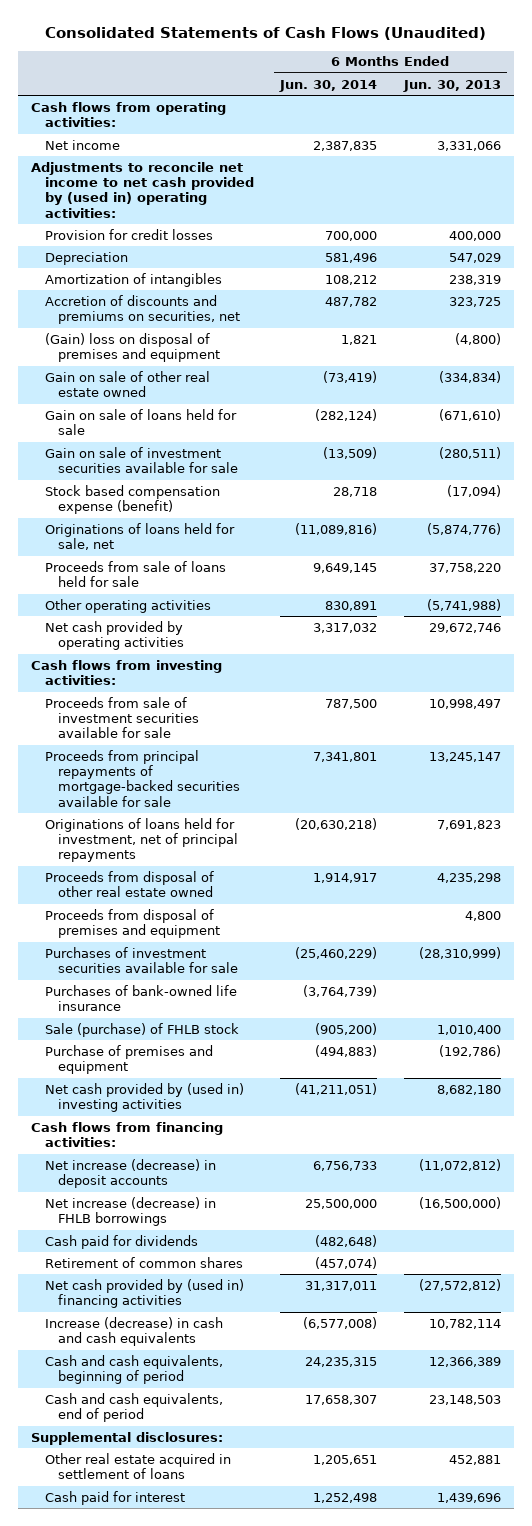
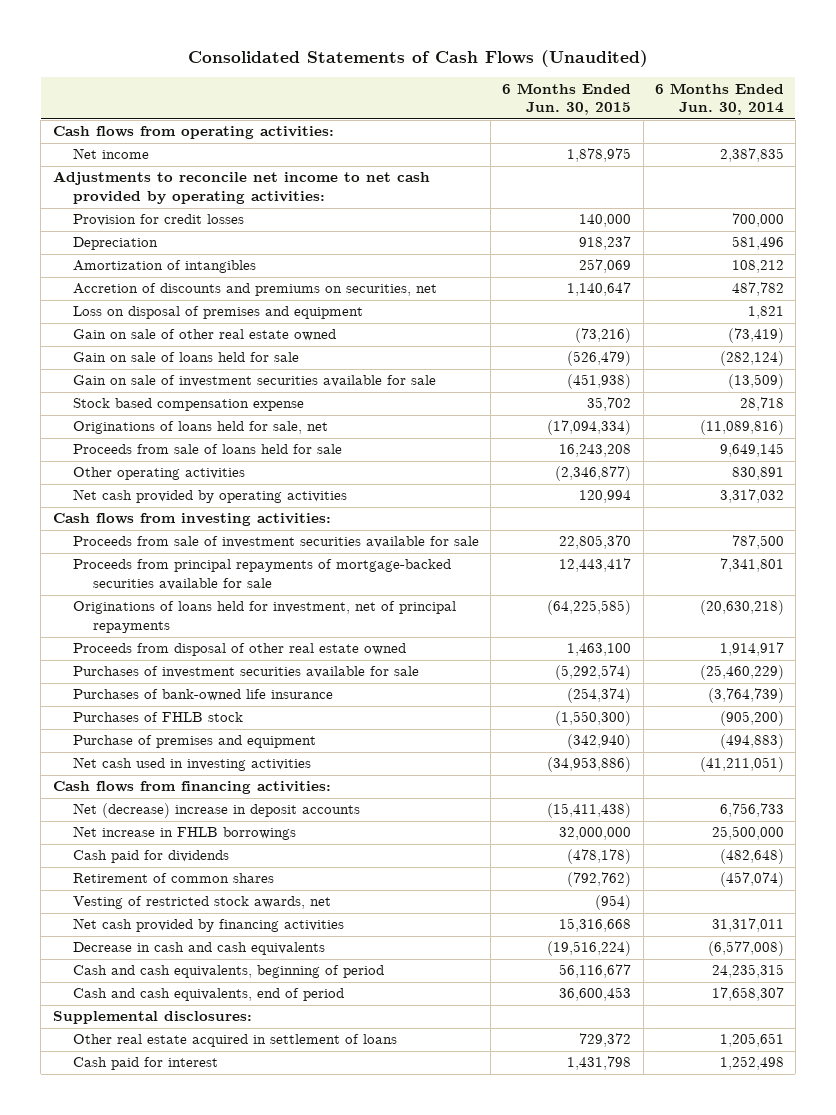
[402,79,501,92] Jun. 30, 2013 -> none
none -> [502,82,632,116] 6 Months Ended Jun. 30, 2015
[31,161,254,218] Adjustments to reconcile net income to net cash provided by (used in) operating activities: -> [52,171,430,204] Adjustments to reconcile net income to net cash provided by operating activities:
[44,332,221,363] (Gain) loss on disposal of premises and equipment -> [73,306,364,320] Loss on disposal of premises and equipment
[44,484,220,515] Stock based compensation expense (benefit) -> [73,398,305,412] Stock based compensation expense
[44,908,221,939] Proceeds from disposal of premises and equipment -> none
[44,1022,239,1037] Sale (purchase) of FHLB stock -> [73,712,244,723] Purchases of FHLB stock
[44,1082,244,1113] Net cash provided by (used in) investing activities -> [73,757,312,772] Net cash used in investing activities
[44,1158,216,1189] Net increase (decrease) in deposit accounts -> [73,803,361,819] Net (decrease) increase in deposit accounts
[44,1196,216,1227] Net increase (decrease) in FHLB borrowings -> [73,826,297,841] Net increase in FHLB borrowings
none -> [73,896,332,910] Vesting of restricted stock awards, net
[44,1278,244,1309] Net cash provided by (used in) financing activities -> [73,918,345,933] Net cash provided by financing activities
[44,1316,223,1347] Increase (decrease) in cash and cash equivalents -> [73,942,326,956] Decrease in cash and cash equivalents

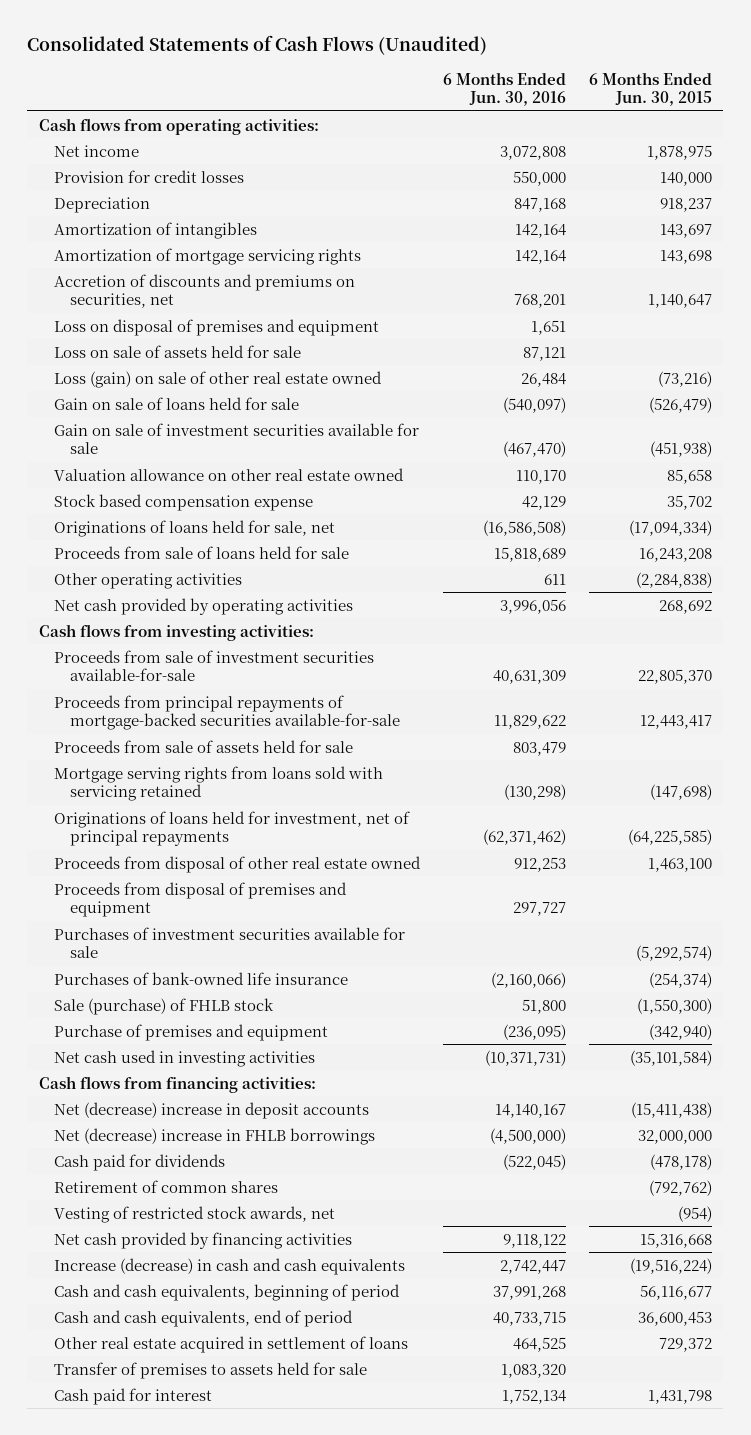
[654,82,784,116] 6 Months Ended Jun. 30, 2014 -> none
none -> [443,71,567,107] 6 Months Ended Jun. 30, 2016
[52,171,430,204] Adjustments to reconcile net income to net cash provided by operating activities: -> none
[579,259,632,274] 257,069 -> [660,223,713,238] 143,697
none -> [54,247,362,265] Amortization of mortgage servicing rights
none -> [54,344,302,358] Loss on sale of assets held for sale
[73,329,337,342] Gain on sale of other real estate owned -> [54,370,383,388] Loss (gain) on sale of other real estate owned
none -> [54,467,405,481] Valuation allowance on other real estate owned
[555,466,632,482] (2,346,877) -> [636,571,713,588] (2,284,838)
[579,490,632,504] 120,994 -> [659,599,713,614] 268,692
[73,536,480,549] Proceeds from sale of investment securities available for sale -> [54,649,375,682] Proceeds from sale of investment securities available-for-sale
[73,559,452,590] Proceeds from principal repayments of mortgage-backed securities available for sale -> [54,694,400,731] Proceeds from principal repayments of mortgage-backed securities available-for-sale
none -> [54,739,354,753] Proceeds from sale of assets held for sale
none -> [54,765,384,802] Mortgage serving rights from loans sold with servicing retained
none -> [54,881,348,918] Proceeds from disposal of premises and equipment
[73,712,244,723] Purchases of FHLB stock -> [54,997,275,1015] Sale (purchase) of FHLB stock
[547,757,632,773] (34,953,886) -> [630,1049,713,1066] (35,101,584)
[73,826,297,841] Net increase in FHLB borrowings -> [54,1127,376,1145] Net (decrease) increase in FHLB borrowings
[73,942,326,956] Decrease in cash and cash equivalents -> [54,1257,406,1275] Increase (decrease) in cash and cash equivalents
[52,1011,252,1025] Supplemental disclosures: -> none
none -> [54,1361,368,1379] Transfer of premises to assets held for sale

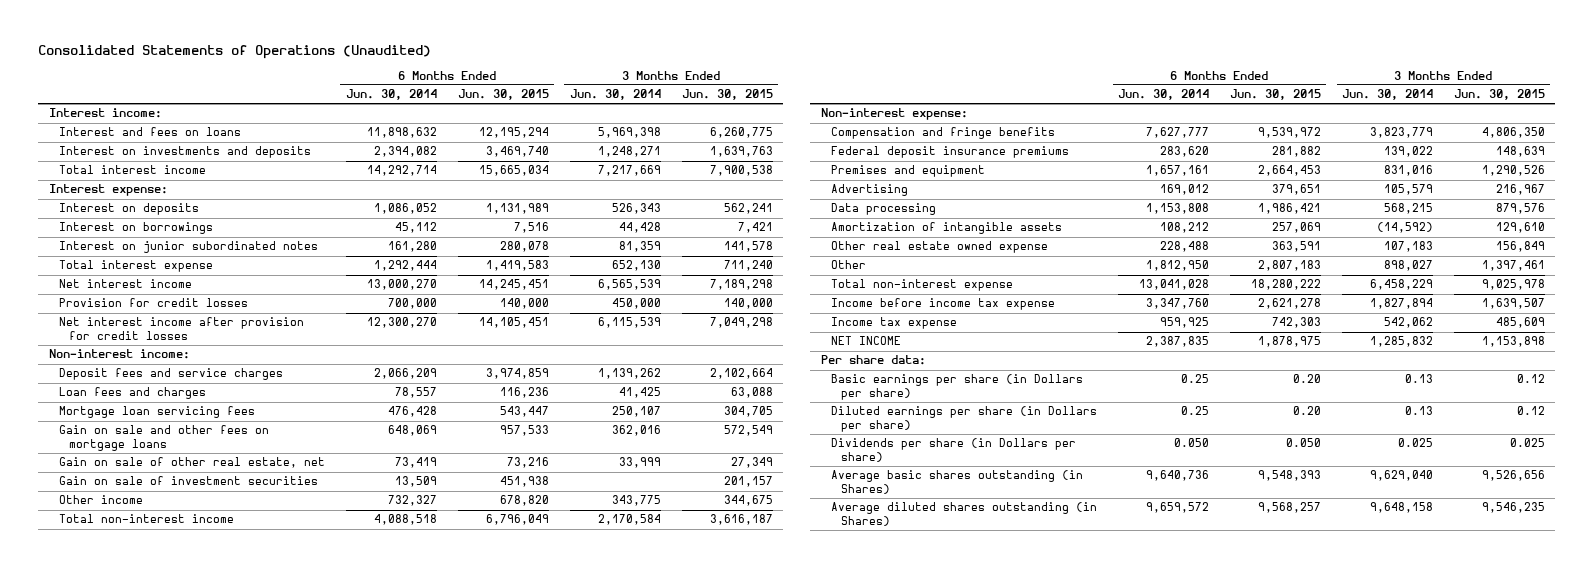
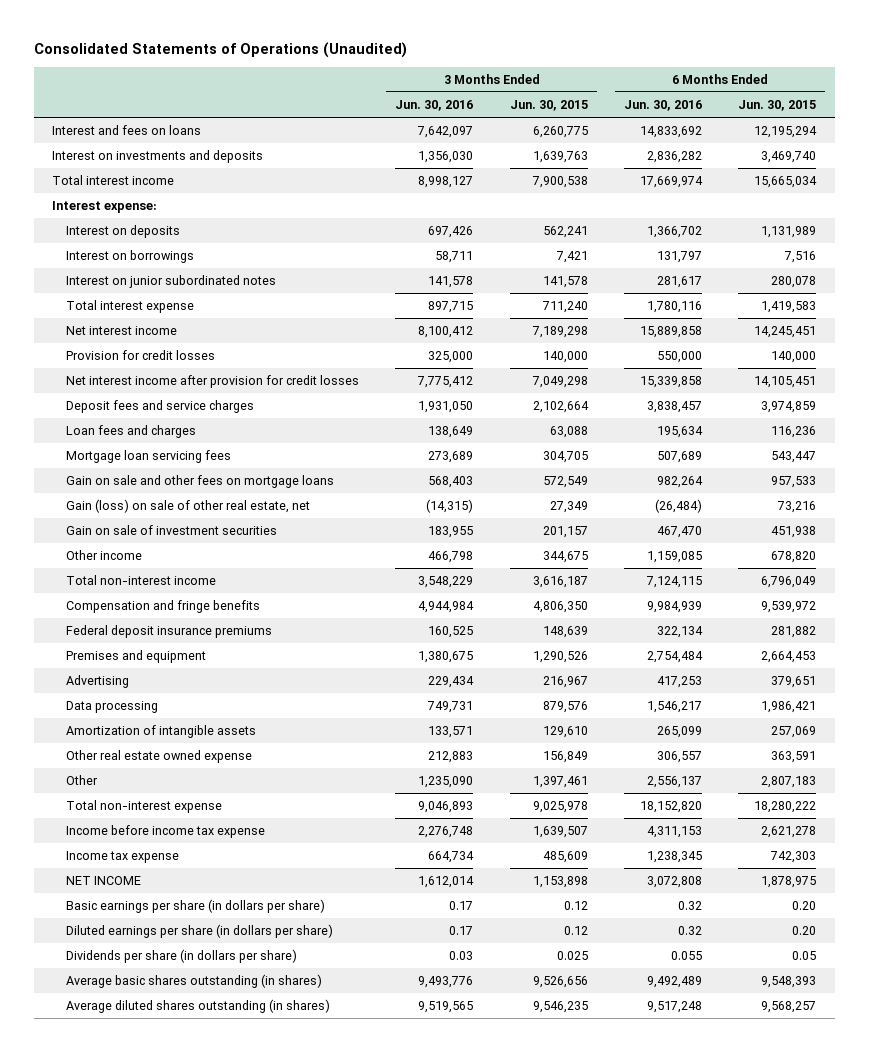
[345,89,437,101] Jun. 30, 2014 -> none
[569,89,661,101] Jun. 30, 2014 -> none
none -> [395,99,474,111] Jun. 30, 2016
none -> [624,99,703,111] Jun. 30, 2016
[48,108,162,119] Interest income: -> none
[48,349,190,360] Non-interest income: -> none
[58,457,325,469] Gain on sale of other real estate, net -> [66,499,311,514] Gain (loss) on sale of other real estate, net
[820,108,968,121] Non-interest expense: -> none
[820,355,926,366] Per share data: -> none
[830,374,1083,400] Basic earnings per share (in Dollars per share) -> [66,899,326,914] Basic earnings per share (in dollars per share)
[830,406,1097,432] Diluted earnings per share (in Dollars per share) -> [66,924,334,939] Diluted earnings per share (in dollars per share)
[830,438,1076,462] Dividends per share (in Dollars per share) -> [66,949,298,964] Dividends per share (in dollars per share)
[1285,438,1321,448] 0.050 -> [792,951,817,961] 0.05
[830,470,1083,494] Average basic shares outstanding (in Shares) -> [66,974,323,989] Average basic shares outstanding (in shares)
[830,502,1097,526] Average diluted shares outstanding (in Shares) -> [66,999,331,1014] Average diluted shares outstanding (in shares)

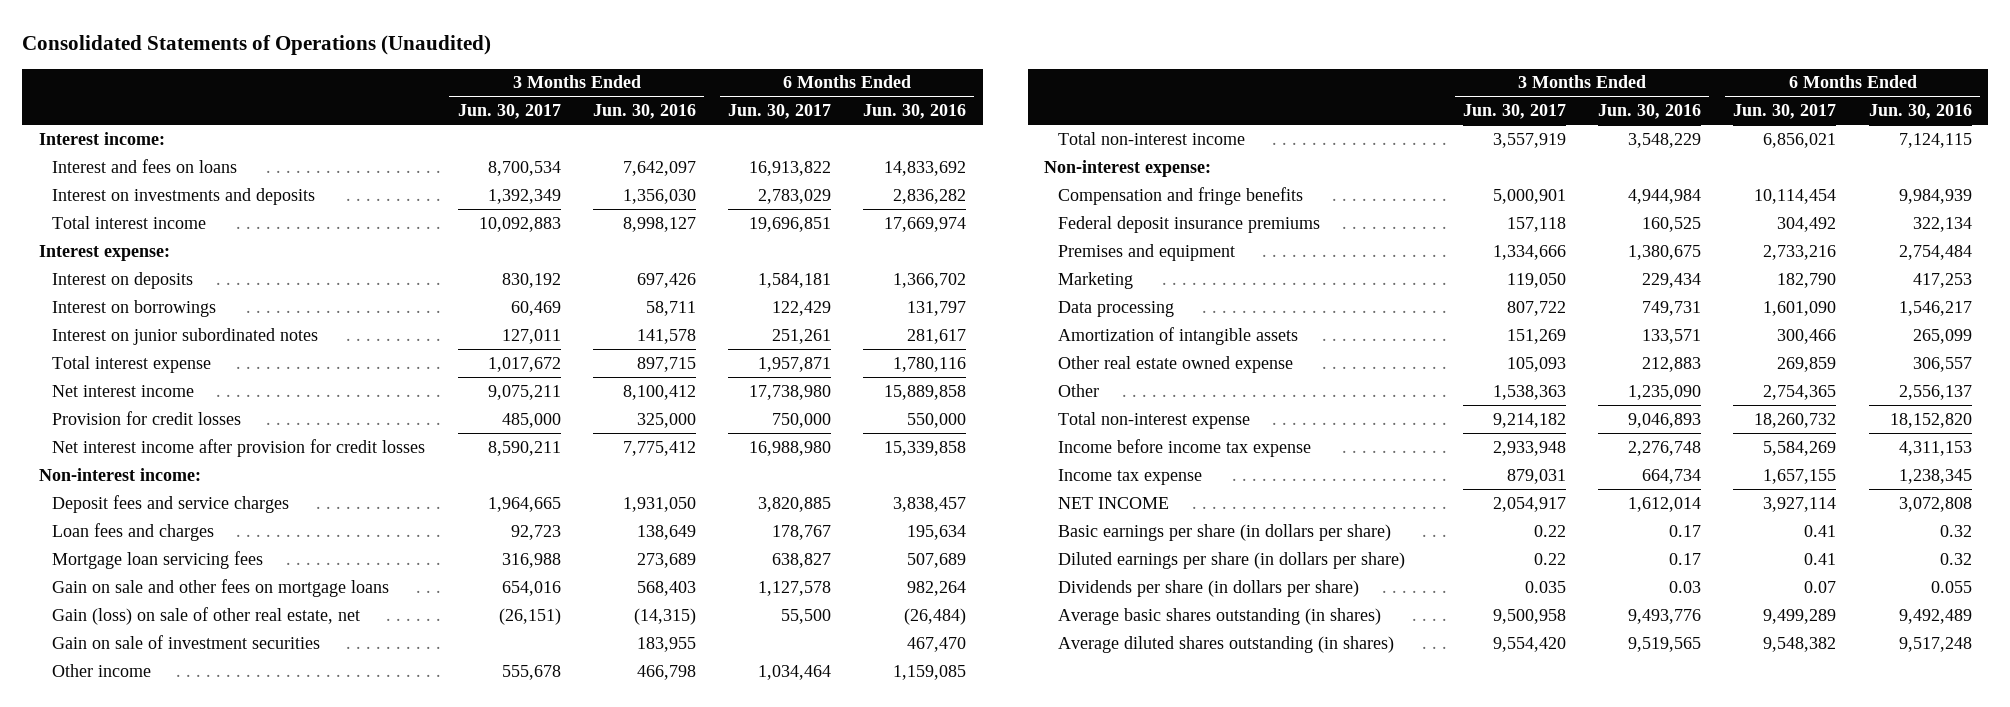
[509,99,588,111] Jun. 30, 2015 -> none
[738,99,817,111] Jun. 30, 2015 -> none
none -> [457,104,561,120] Jun. 30, 2017
none -> [728,104,832,120] Jun. 30, 2017
none -> [38,131,165,145] Interest income:
none -> [38,467,201,481] Non-interest income:
none -> [1043,159,1211,177] Non-interest expense:
[66,675,130,689] Advertising -> [1057,271,1133,289] Marketing

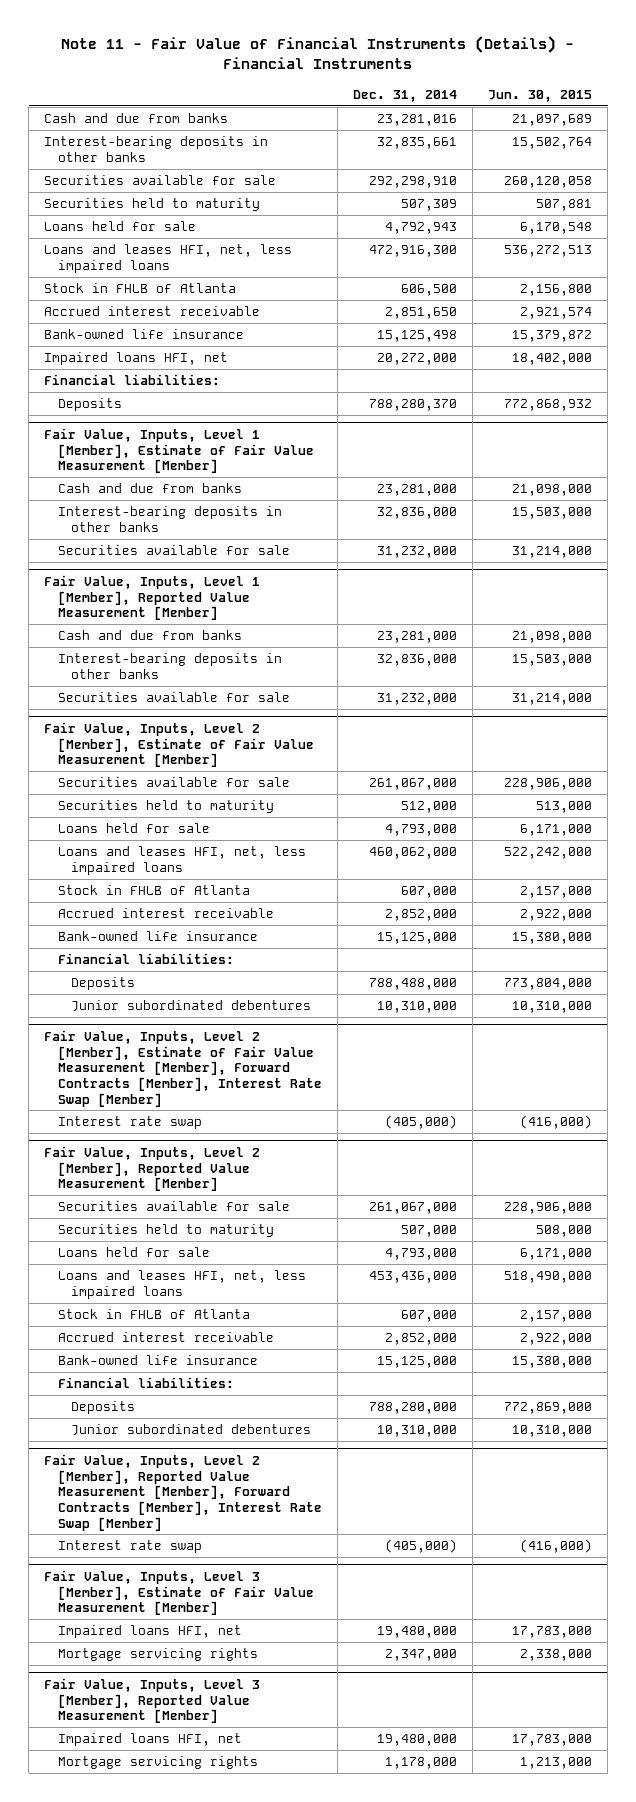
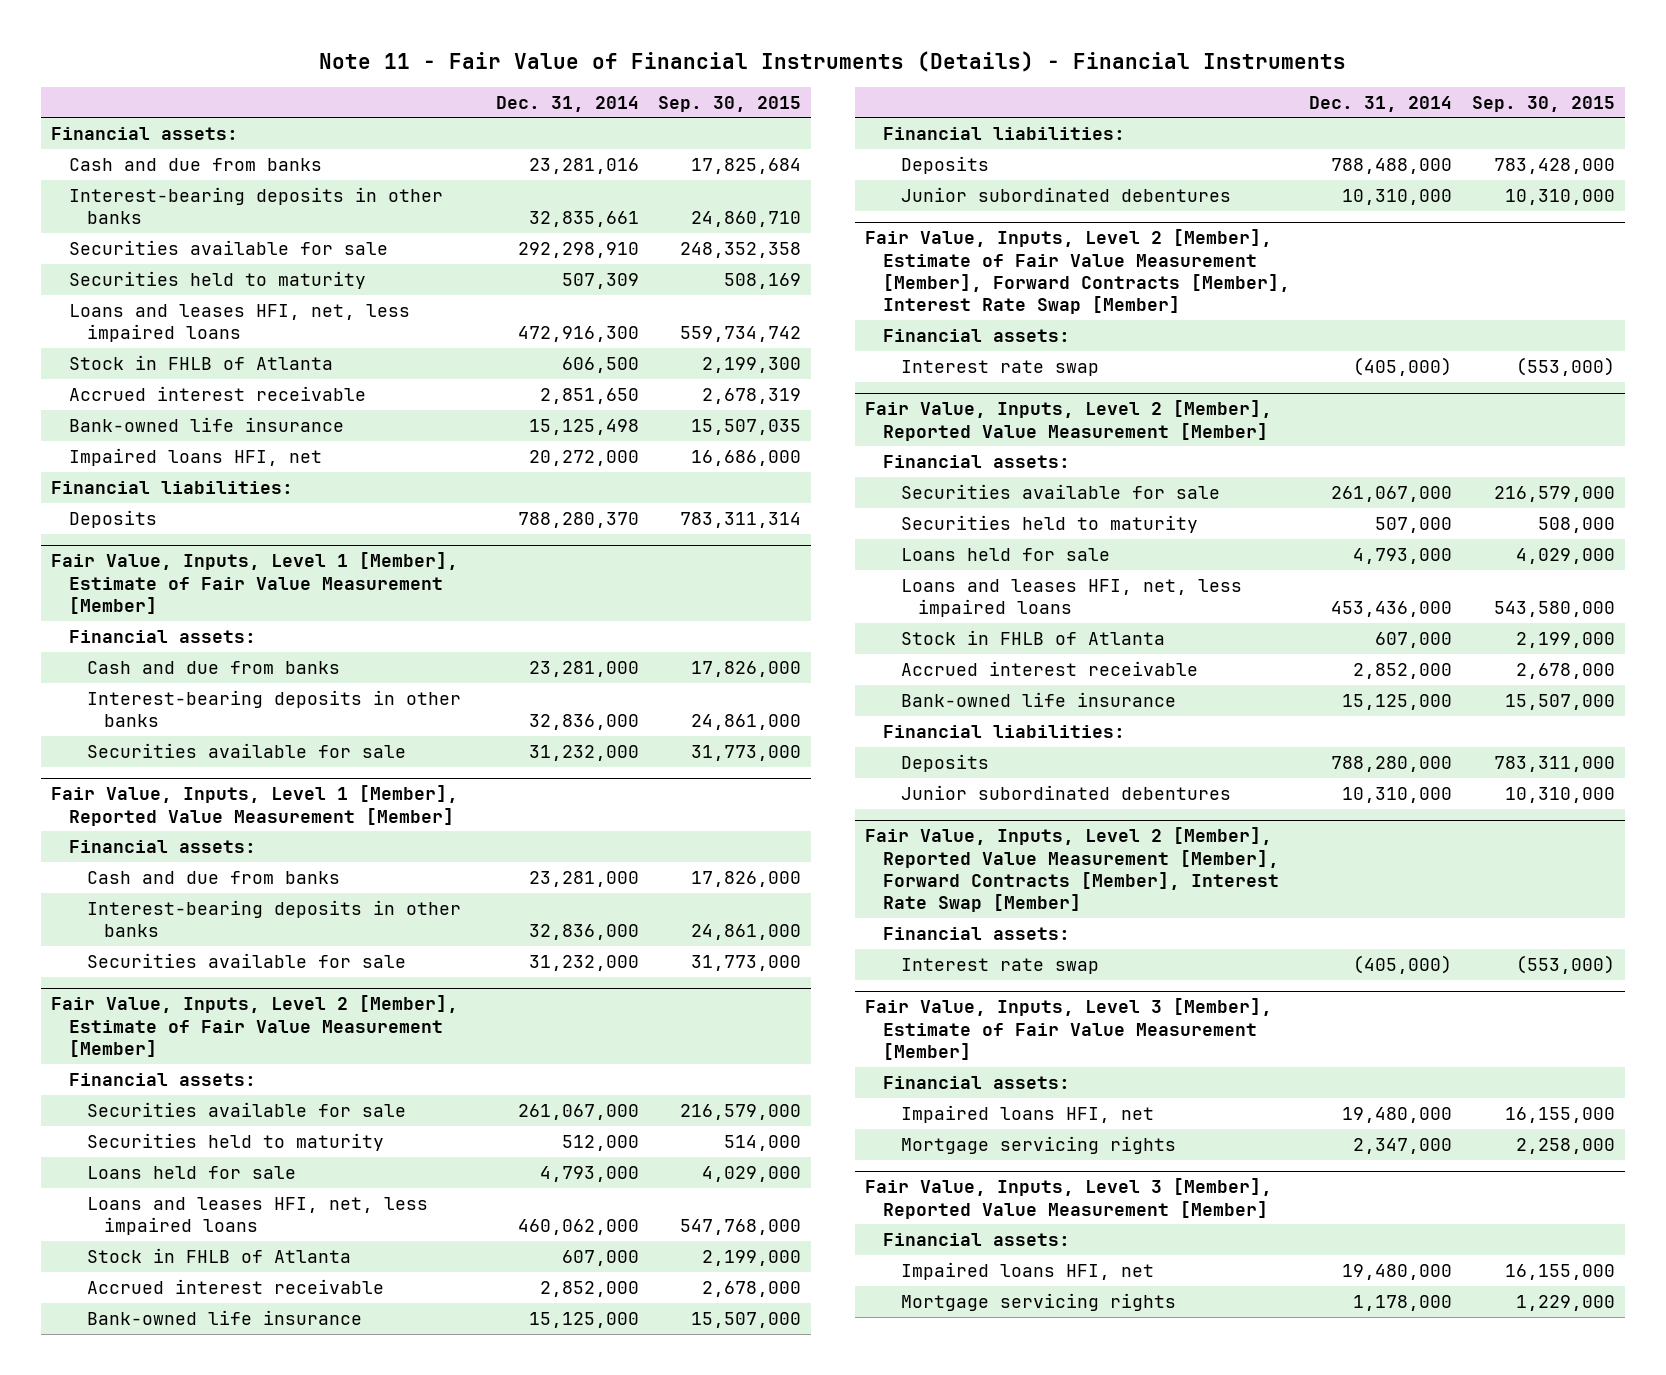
[488,89,593,102] Jun. 30, 2015 -> none
none -> [658,95,802,112] Sep. 30, 2015
none -> [51,126,239,140] Financial assets:
[44,221,197,232] Loans held for sale -> none
none -> [68,629,256,643] Financial assets:
none -> [68,839,256,853] Financial assets:
none -> [68,1072,256,1086] Financial assets:
none -> [882,328,1070,342] Financial assets:
none -> [882,454,1070,468] Financial assets:
none -> [882,926,1070,940] Financial assets:
none -> [882,1075,1070,1089] Financial assets:
none -> [882,1232,1070,1246] Financial assets:

